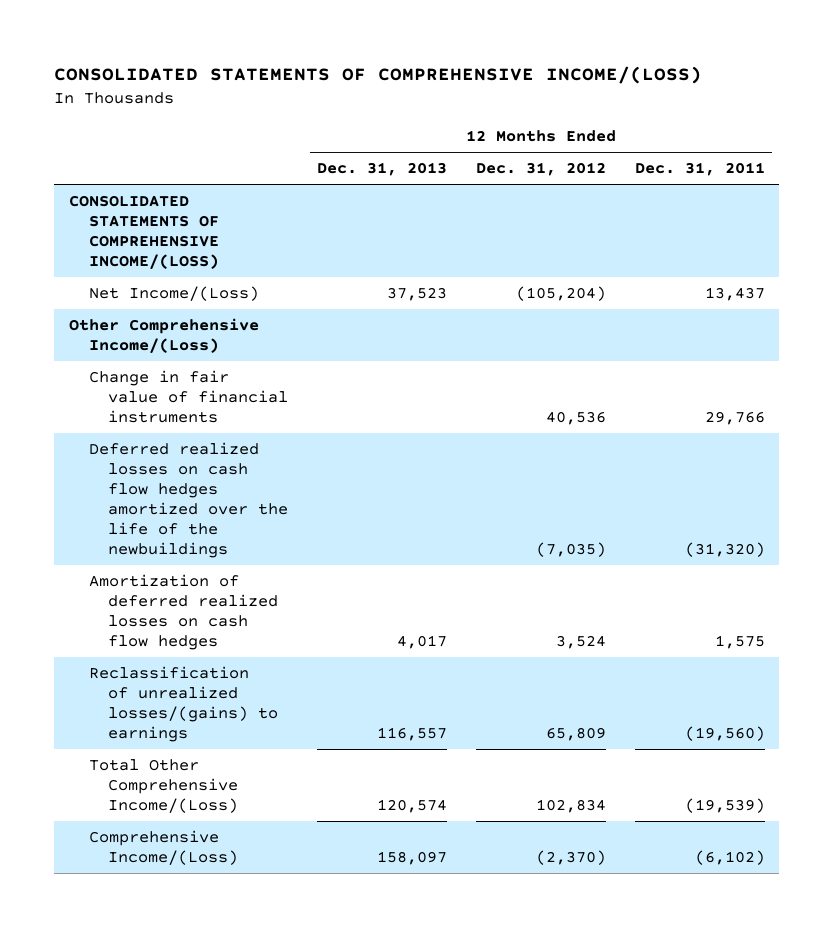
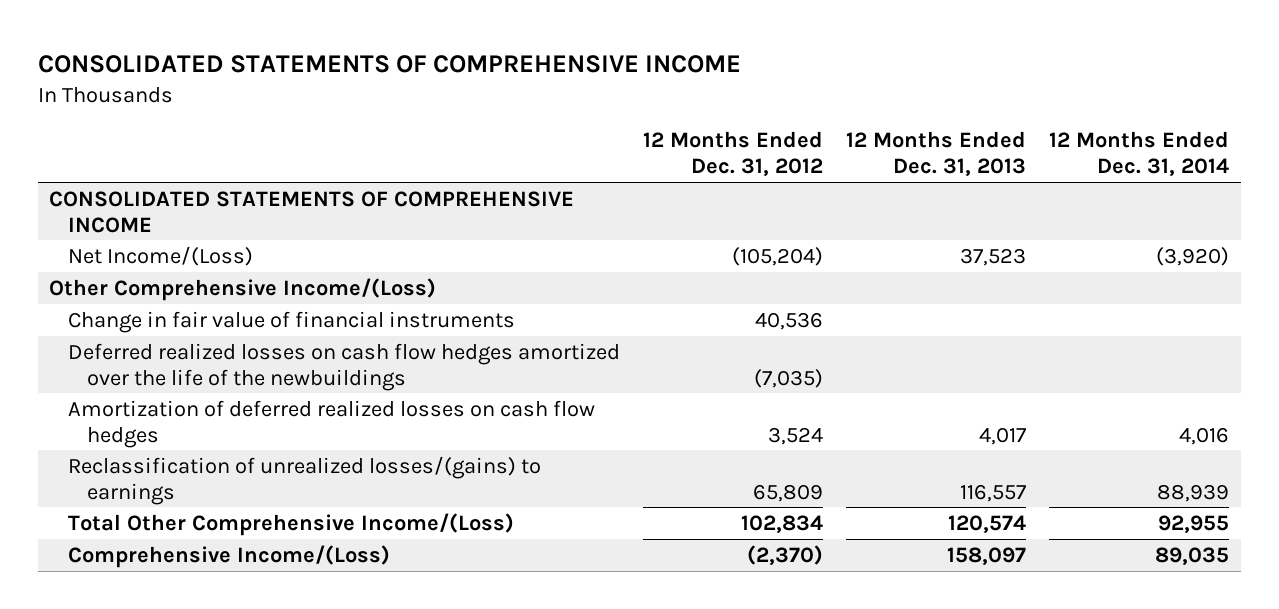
[54,66,703,85] CONSOLIDATED STATEMENTS OF COMPREHENSIVE INCOME/(LOSS) -> [37,55,741,74] CONSOLIDATED STATEMENTS OF COMPREHENSIVE INCOME
[634,161,765,176] Dec. 31, 2011 -> none
none -> [1049,131,1230,177] 12 Months Ended Dec. 31, 2014
[68,194,219,270] CONSOLIDATED STATEMENTS OF COMPREHENSIVE INCOME/(LOSS) -> [49,190,575,233] CONSOLIDATED STATEMENTS OF COMPREHENSIVE INCOME

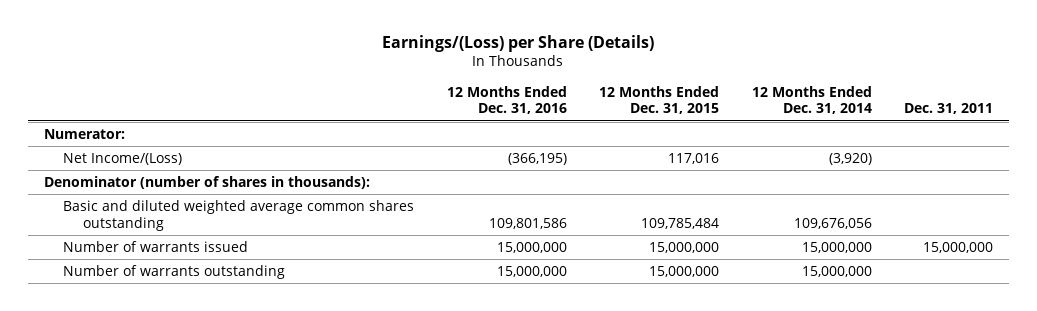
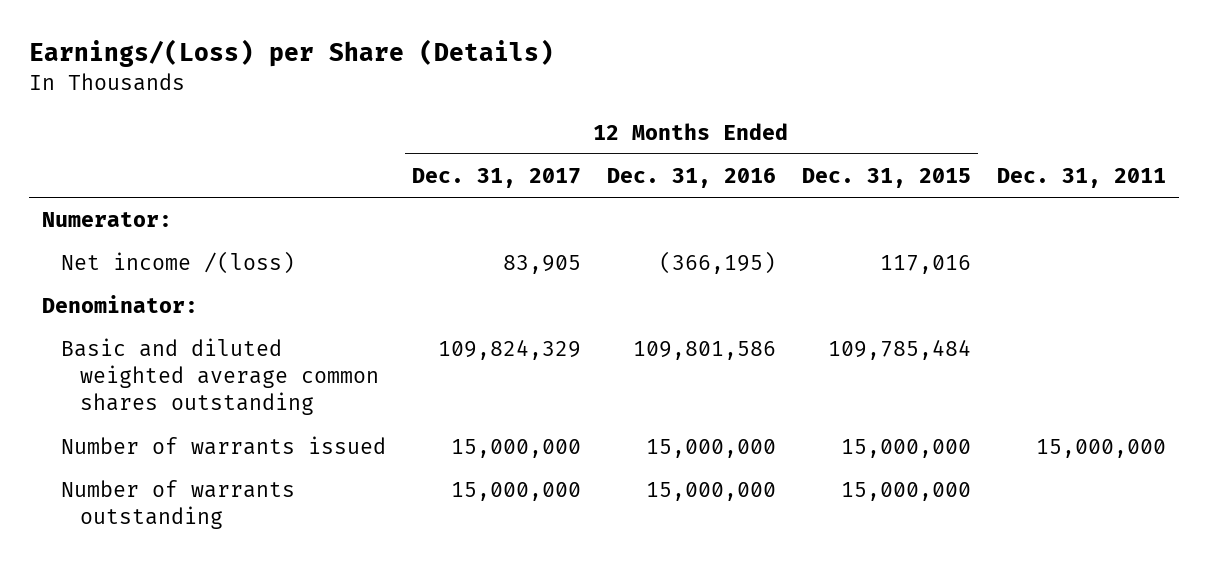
[751,85,872,115] 12 Months Ended Dec. 31, 2014 -> none
none -> [411,167,581,188] Dec. 31, 2017
[63,152,183,165] Net Income/(Loss) -> [60,251,295,275] Net income /(loss)
[43,175,370,189] Denominator (number of shares in thousands): -> [41,295,198,314] Denominator:

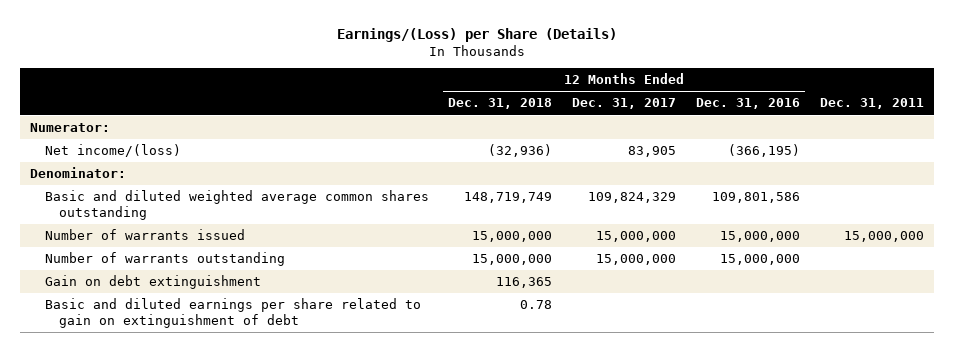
[801,167,971,188] Dec. 31, 2015 -> none
none -> [448,98,553,110] Dec. 31, 2018
[60,251,295,275] Net income /(loss) -> [44,144,181,158] Net income/(loss)
none -> [44,275,261,290] Gain on debt extinguishment
none -> [44,298,421,328] Basic and diluted earnings per share related to gain on extinguishment of debt

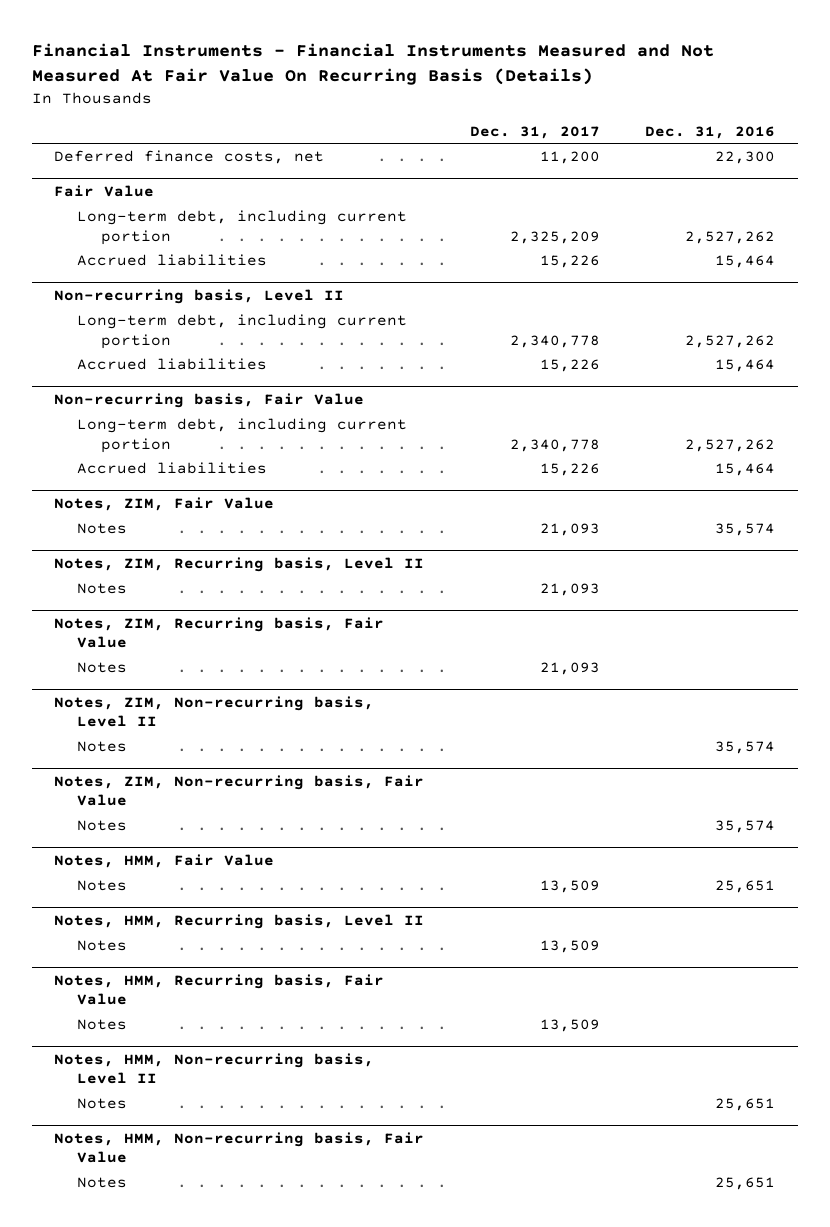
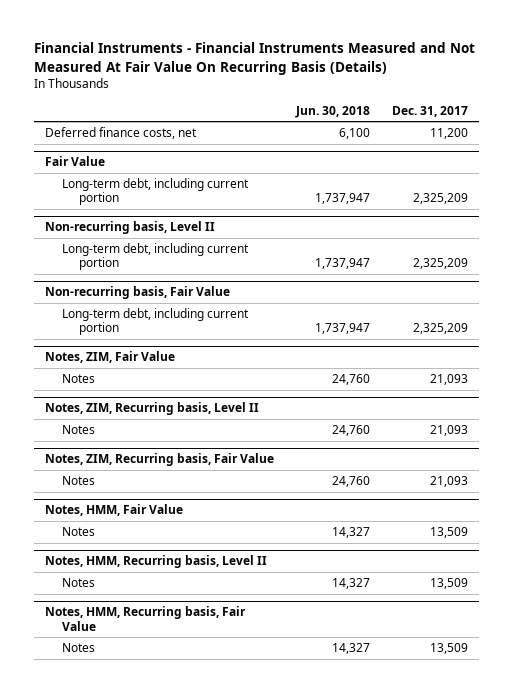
[645,125,776,139] Dec. 31, 2016 -> none
none -> [295,105,371,118] Jun. 30, 2018
[77,254,268,267] Accrued liabilities -> none
[77,358,268,371] Accrued liabilities -> none
[509,334,600,348] 2,340,778 -> [413,258,469,270] 2,325,209
[77,462,268,475] Accrued liabilities -> none
[509,438,600,452] 2,340,778 -> [413,323,469,335] 2,325,209
[54,695,375,728] Notes, ZIM, Non-recurring basis, Level II -> none
[77,741,128,753] Notes -> none
[54,774,425,807] Notes, ZIM, Non-recurring basis, Fair Value -> none
[77,820,128,832] Notes -> none
[54,1052,375,1085] Notes, HMM, Non-recurring basis, Level II -> none
[77,1098,128,1110] Notes -> none
[54,1131,425,1164] Notes, HMM, Non-recurring basis, Fair Value -> none
[77,1177,128,1189] Notes -> none

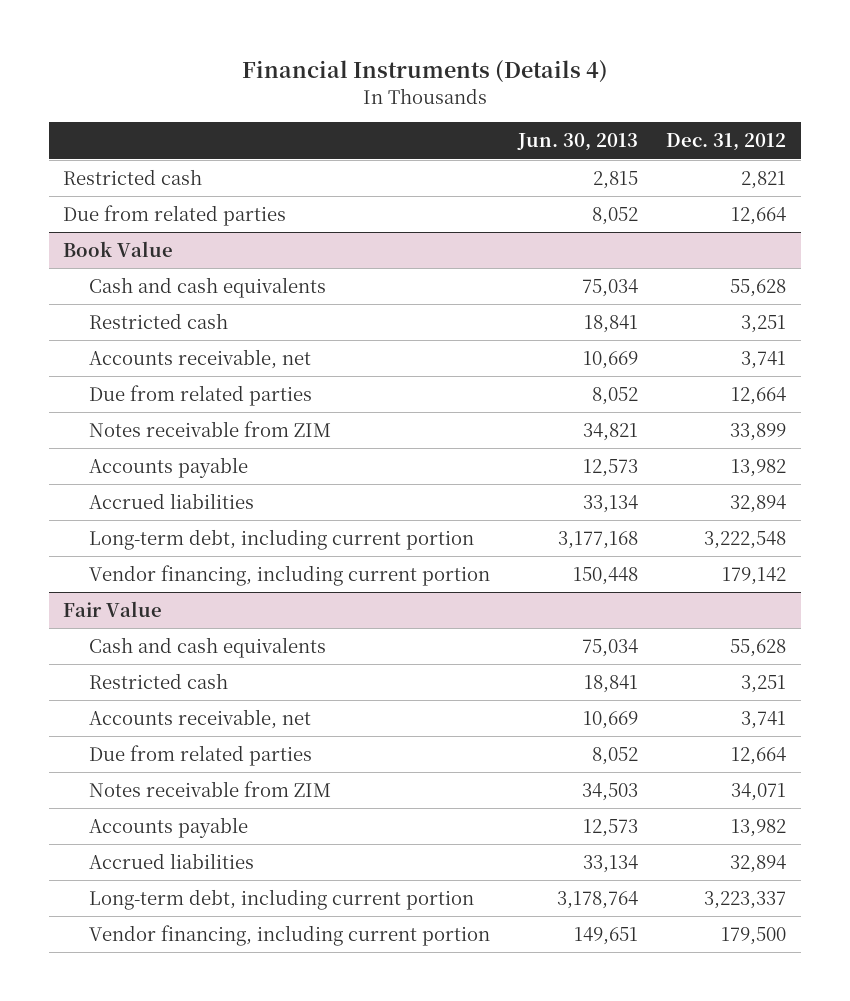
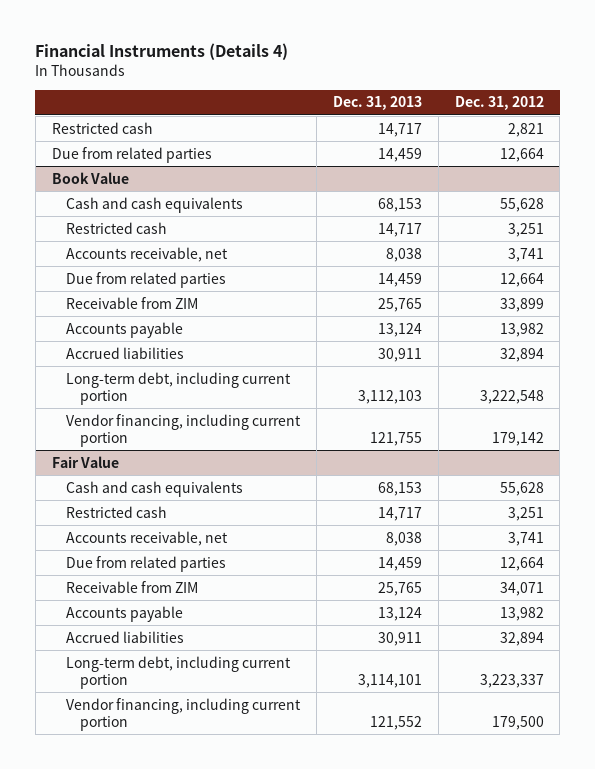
[517,133,639,152] Jun. 30, 2013 -> none
none -> [332,96,422,111] Dec. 31, 2013
[88,421,331,438] Notes receivable from ZIM -> [65,296,198,309] Receivable from ZIM
[88,781,331,798] Notes receivable from ZIM -> [65,580,198,593] Receivable from ZIM

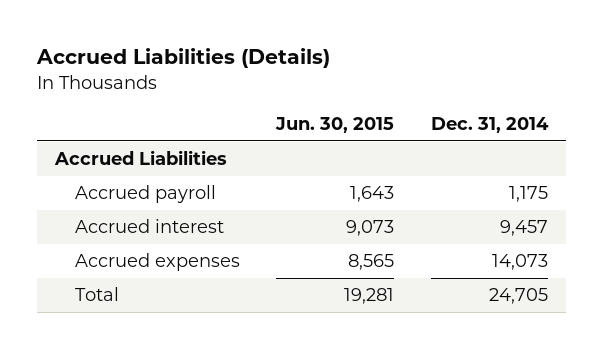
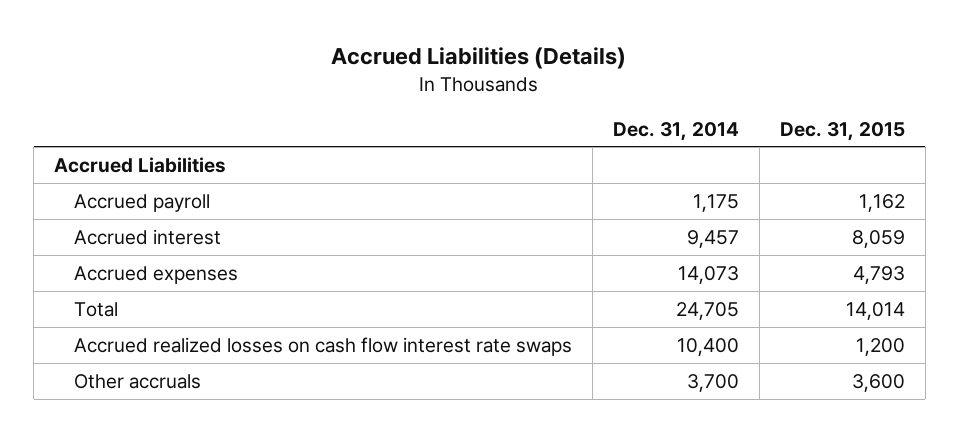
[275,116,395,133] Jun. 30, 2015 -> none
none -> [779,121,905,141] Dec. 31, 2015
none -> [74,336,573,356] Accrued realized losses on cash flow interest rate swaps
none -> [74,373,202,389] Other accruals

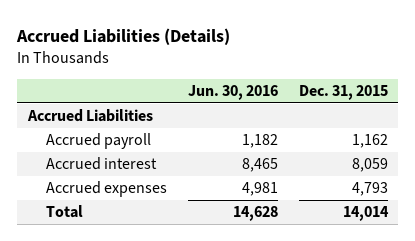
[613,121,740,141] Dec. 31, 2014 -> none
none -> [188,85,279,101] Jun. 30, 2016
[74,336,573,356] Accrued realized losses on cash flow interest rate swaps -> none
[74,373,202,389] Other accruals -> none

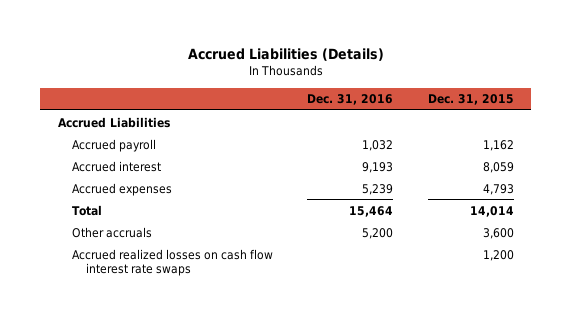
[188,85,279,101] Jun. 30, 2016 -> none
none -> [307,94,394,106] Dec. 31, 2016
none -> [71,226,152,238] Other accruals
none -> [71,248,273,276] Accrued realized losses on cash flow interest rate swaps

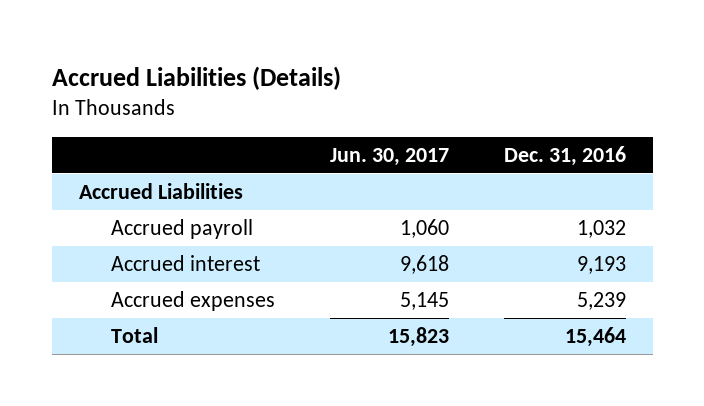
[427,94,514,106] Dec. 31, 2015 -> none
none -> [329,148,449,167] Jun. 30, 2017
[71,226,152,238] Other accruals -> none
[71,248,273,276] Accrued realized losses on cash flow interest rate swaps -> none

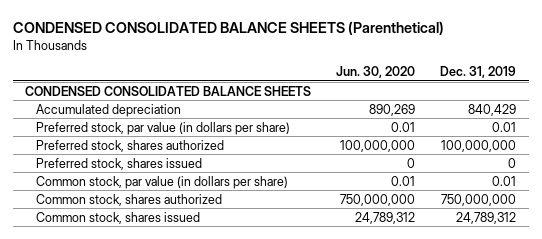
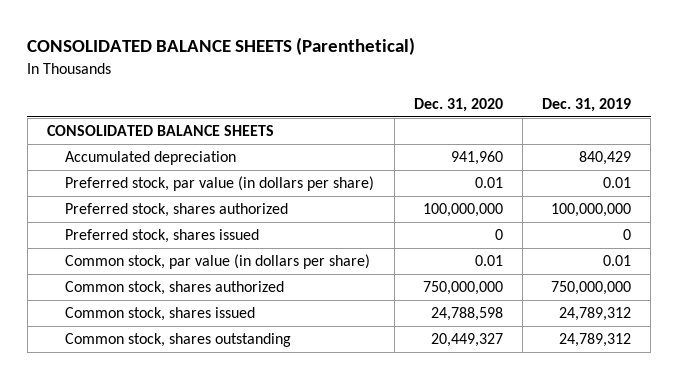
[12,20,444,35] CONDENSED CONSOLIDATED BALANCE SHEETS (Parenthetical) -> [27,37,416,56] CONSOLIDATED BALANCE SHEETS (Parenthetical)
[336,66,416,79] Jun. 30, 2020 -> none
none -> [413,97,503,112] Dec. 31, 2020
[25,85,312,96] CONDENSED CONSOLIDATED BALANCE SHEETS -> [47,125,275,137] CONSOLIDATED BALANCE SHEETS
none -> [65,333,292,348] Common stock, shares outstanding

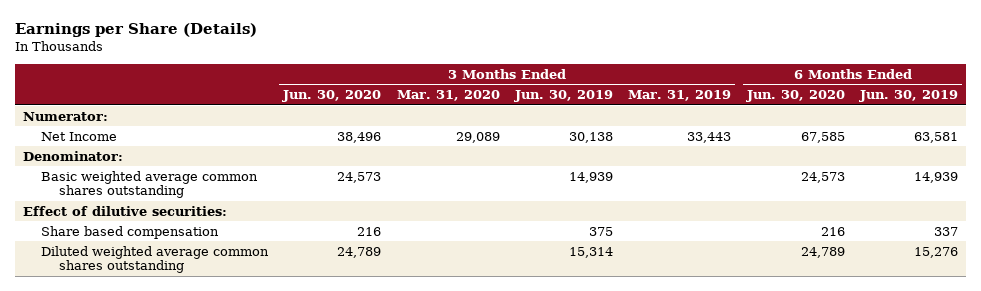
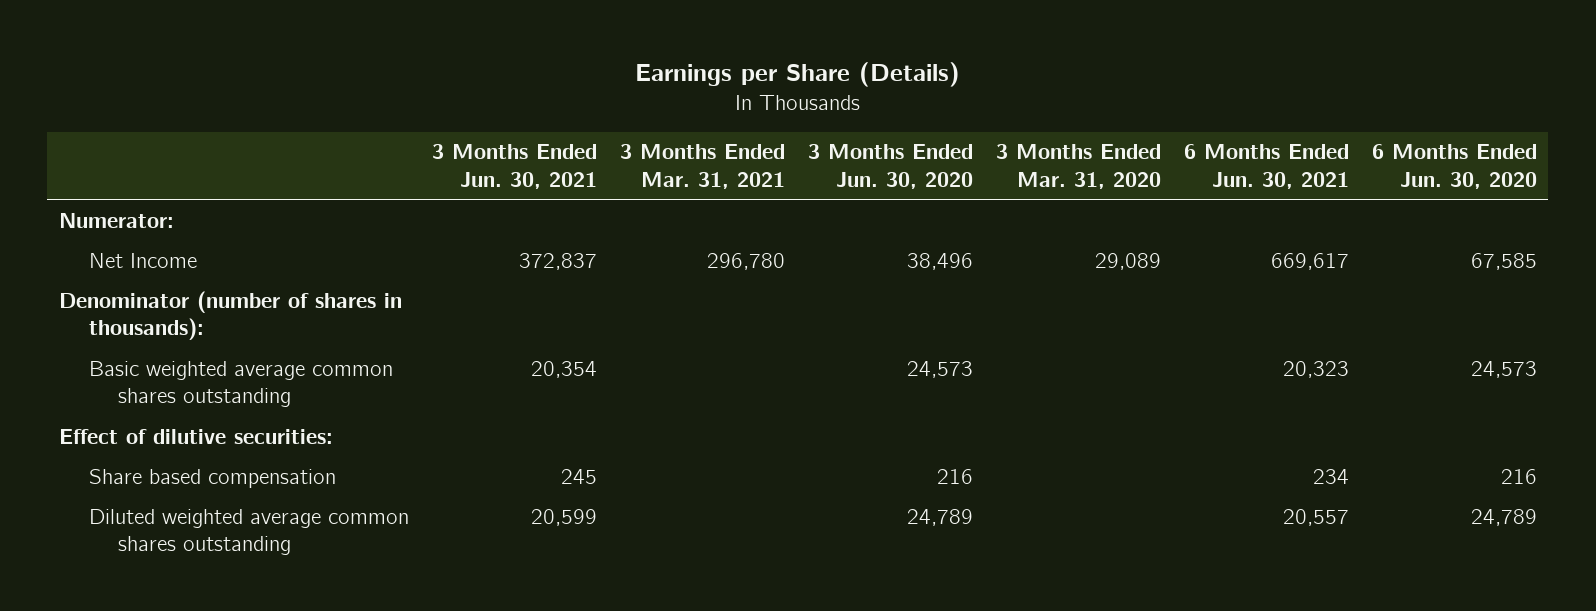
[513,90,613,103] Jun. 30, 2019 -> none
[628,90,732,102] Mar. 31, 2019 -> none
[859,90,959,103] Jun. 30, 2019 -> none
none -> [431,144,597,189] 3 Months Ended Jun. 30, 2021
none -> [619,144,785,189] 3 Months Ended Mar. 31, 2021
none -> [1183,144,1349,189] 6 Months Ended Jun. 30, 2021
[22,150,123,161] Denominator: -> [58,290,402,340] Denominator (number of shares in thousands):

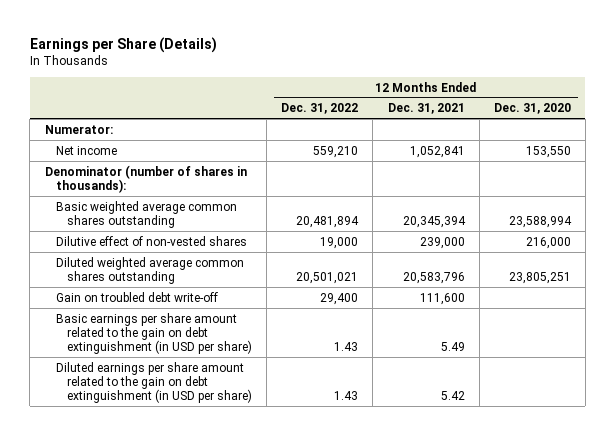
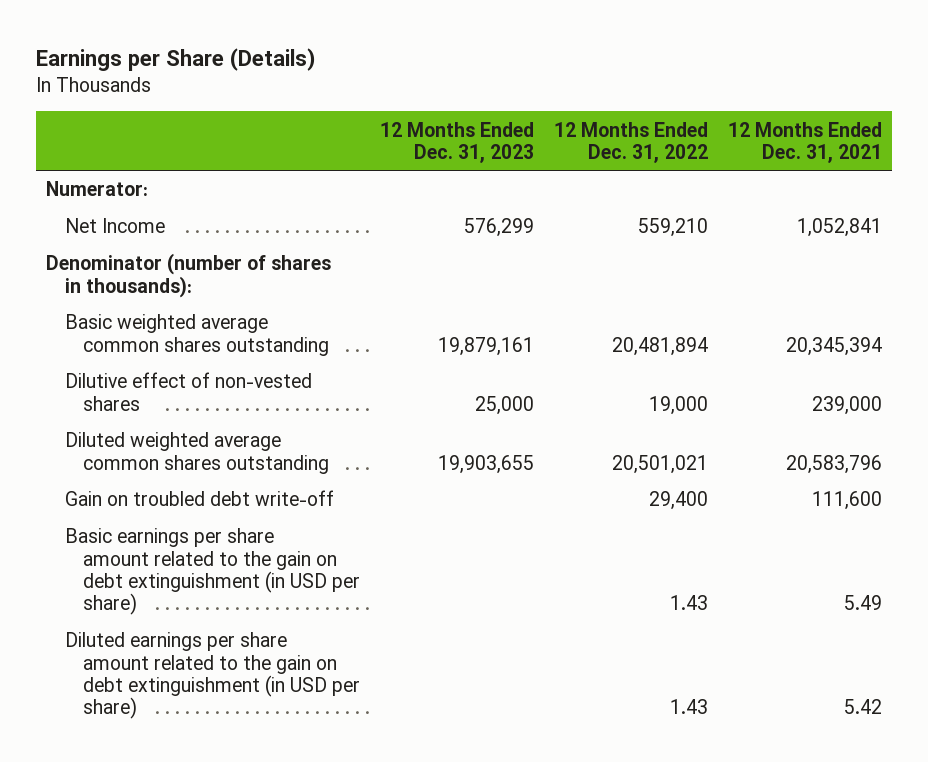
[493,103,571,115] Dec. 31, 2020 -> none
none -> [380,121,535,163] 12 Months Ended Dec. 31, 2023
[55,145,117,155] Net income -> [64,218,165,234] Net Income

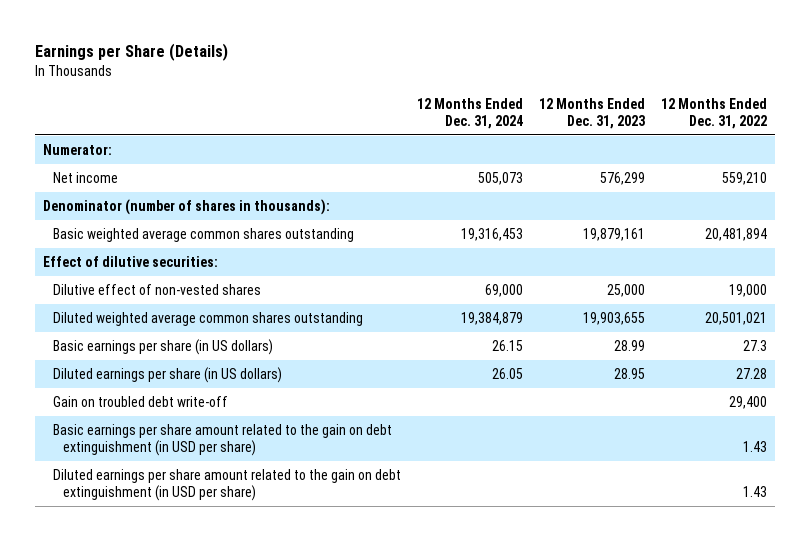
[727,121,882,163] 12 Months Ended Dec. 31, 2021 -> none
none -> [416,97,523,129] 12 Months Ended Dec. 31, 2024
[64,218,165,234] Net Income -> [53,171,119,183] Net income
none -> [43,255,219,267] Effect of dilutive securities:
none -> [53,338,274,355] Basic earnings per share (in US dollars)
none -> [53,366,283,383] Diluted earnings per share (in US dollars)

